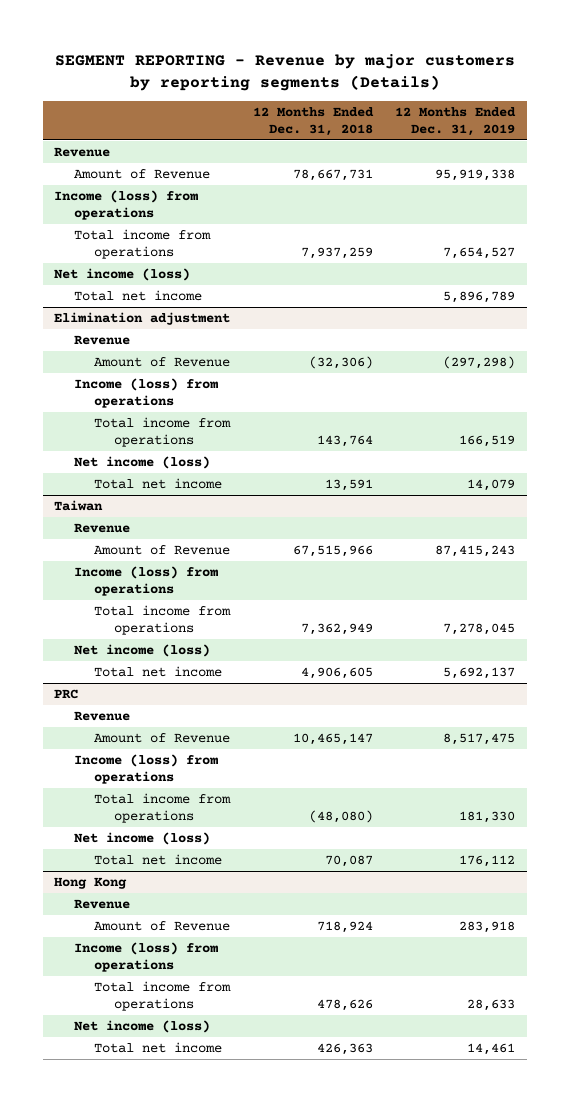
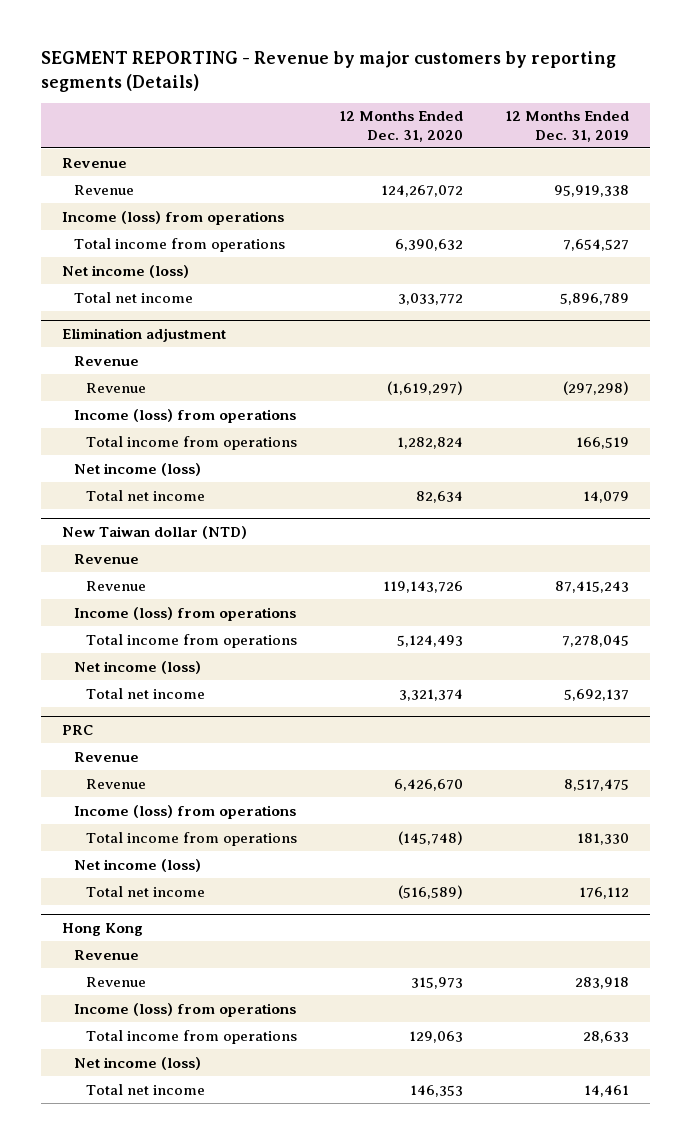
[252,107,374,137] 12 Months Ended Dec. 31, 2018 -> none
none -> [339,111,464,142] 12 Months Ended Dec. 31, 2020
[74,169,211,180] Amount of Revenue -> [74,184,135,195] Revenue
[94,357,231,368] Amount of Revenue -> [86,382,147,393] Revenue
[54,500,104,512] Taiwan -> [61,525,247,539] New Taiwan dollar (NTD)
[94,545,231,556] Amount of Revenue -> [86,580,147,591] Revenue
[94,733,231,744] Amount of Revenue -> [86,778,147,789] Revenue
[94,921,231,932] Amount of Revenue -> [86,976,147,987] Revenue

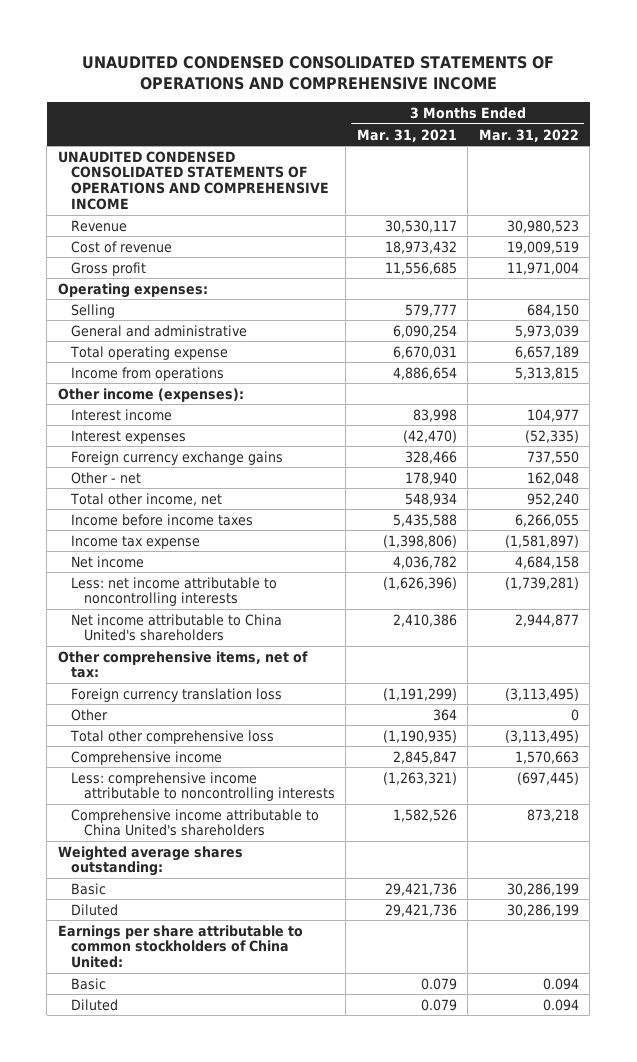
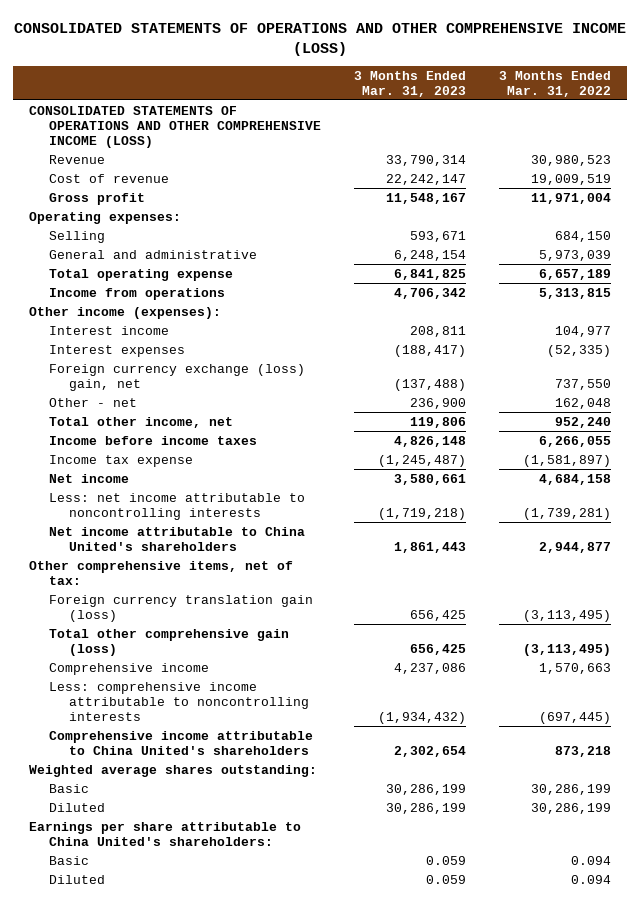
[82,55,555,90] UNAUDITED CONDENSED CONSOLIDATED STATEMENTS OF OPERATIONS AND COMPREHENSIVE INCOME -> [14,22,627,56] CONSOLIDATED STATEMENTS OF OPERATIONS AND OTHER COMPREHENSIVE INCOME (LOSS)
[356,128,457,142] Mar. 31, 2021 -> none
none -> [353,70,466,97] 3 Months Ended Mar. 31, 2023
[57,150,329,211] UNAUDITED CONDENSED CONSOLIDATED STATEMENTS OF OPERATIONS AND COMPREHENSIVE INCOME -> [29,105,322,148] CONSOLIDATED STATEMENTS OF OPERATIONS AND OTHER COMPREHENSIVE INCOME (LOSS)
[70,450,283,465] Foreign currency exchange gains -> [49,363,306,391] Foreign currency exchange (loss) gain, net
[70,708,108,721] Other -> none
[70,687,282,702] Foreign currency translation loss -> [49,594,314,622] Foreign currency translation gain (loss)
[69,729,274,744] Total other comprehensive loss -> [49,628,290,656] Total other comprehensive gain (loss)
[57,924,303,969] Earnings per share attributable to common stockholders of China United: -> [29,821,302,846] Earnings per share attributable to China United's shareholders:

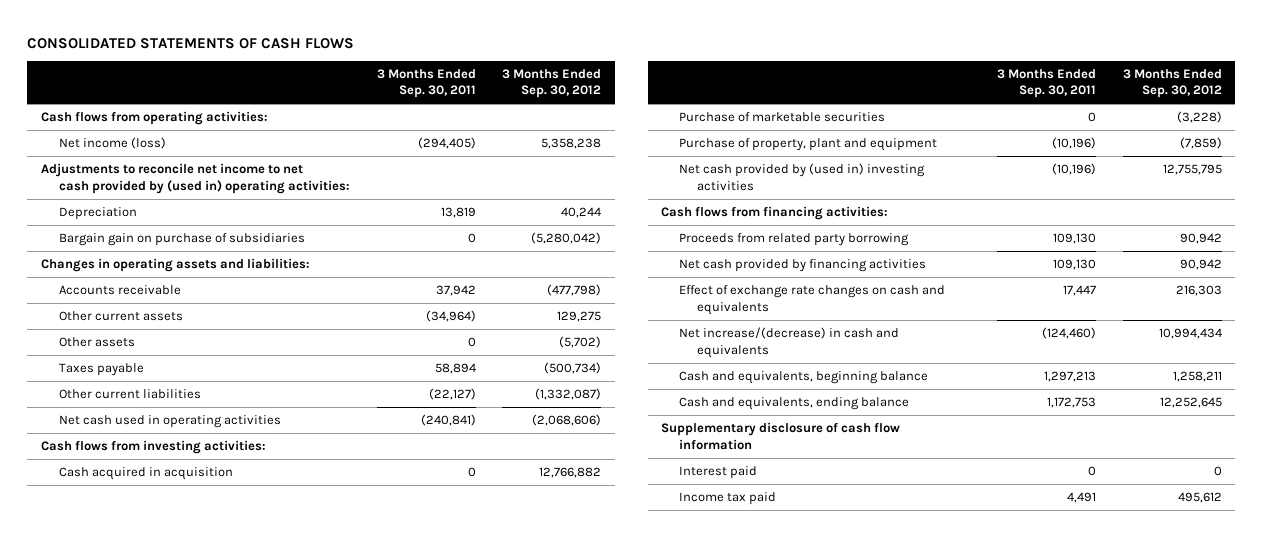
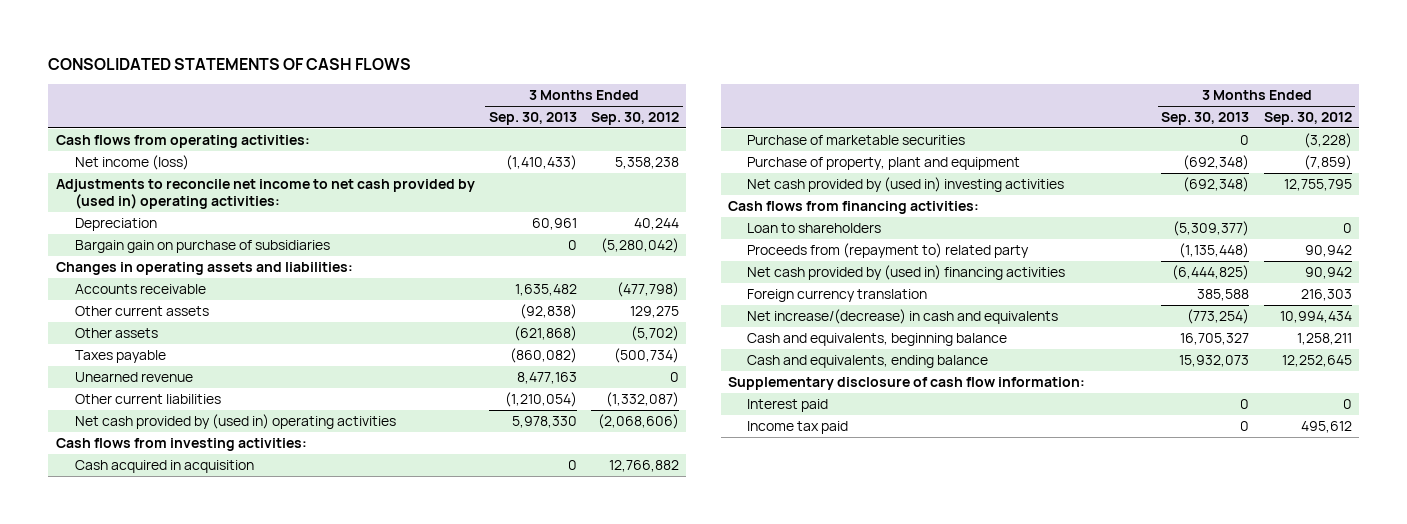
[376,69,476,99] 3 Months Ended Sep. 30, 2011 -> none
none -> [488,112,577,126] Sep. 30, 2013
none -> [74,372,193,383] Unearned revenue
[58,415,281,429] Net cash used in operating activities -> [74,414,396,430] Net cash provided by (used in) operating activities
none -> [747,223,882,234] Loan to shareholders
[678,233,909,247] Proceeds from related party borrowing -> [747,243,1030,259] Proceeds from (repayment to) related party
[678,259,926,273] Net cash provided by financing activities -> [747,265,1066,281] Net cash provided by (used in) financing activities
[678,285,945,315] Effect of exchange rate changes on cash and equivalents -> [747,289,928,303] Foreign currency translation
[660,422,900,450] Supplementary disclosure of cash flow information -> [728,377,1086,391] Supplementary disclosure of cash flow information:

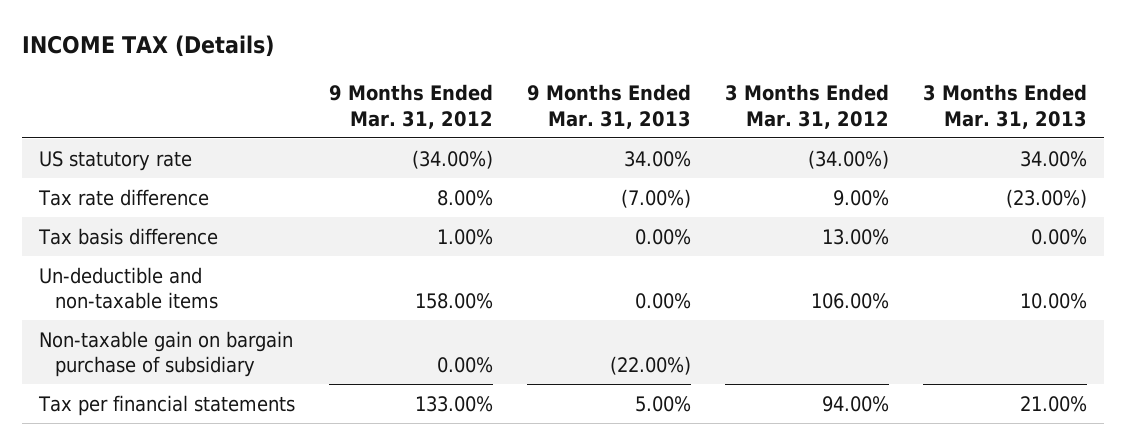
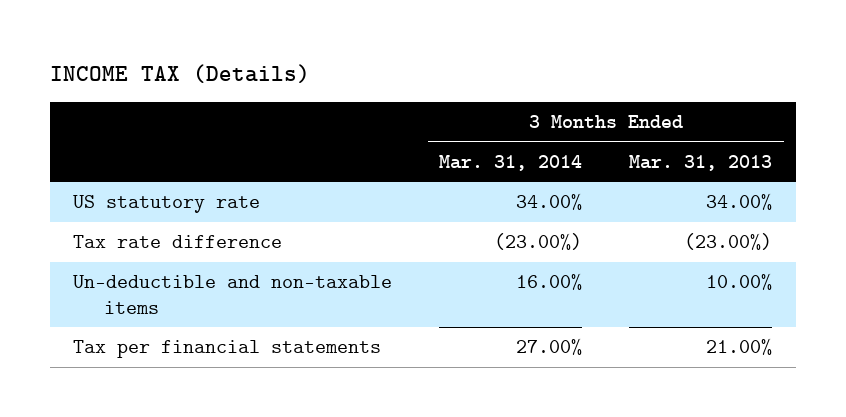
[329,84,494,129] 9 Months Ended Mar. 31, 2012 -> none
[527,84,692,129] 9 Months Ended Mar. 31, 2013 -> none
[724,84,889,129] 3 Months Ended Mar. 31, 2012 -> none
none -> [439,154,583,171] Mar. 31, 2014
[38,227,219,245] Tax basis difference -> none
[39,330,294,378] Non-taxable gain on bargain purchase of subsidiary -> none

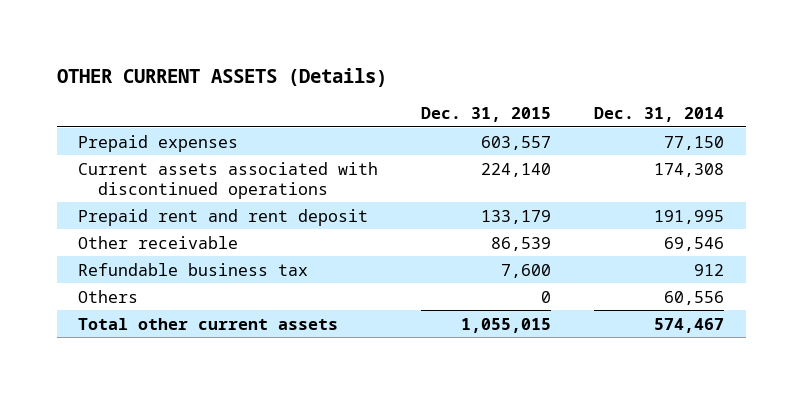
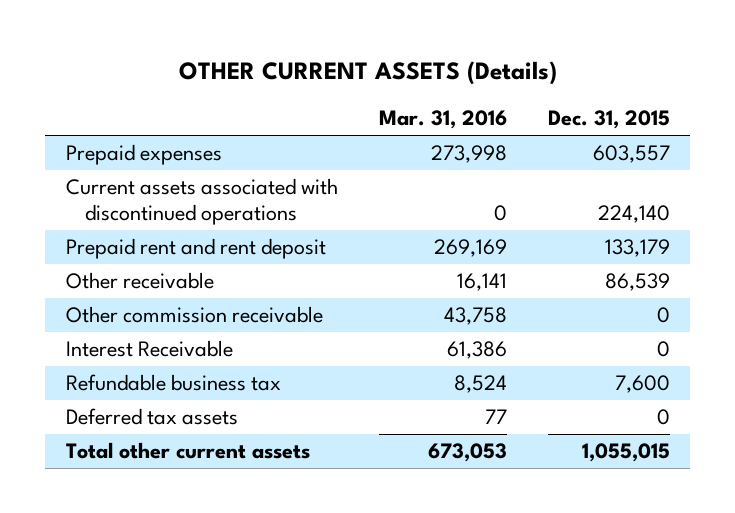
[594,107,725,123] Dec. 31, 2014 -> none
none -> [378,110,507,130] Mar. 31, 2016
none -> [65,306,323,324] Other commission receivable
none -> [65,340,233,358] Interest Receivable
[78,289,139,303] Others -> none
none -> [65,408,238,426] Deferred tax assets

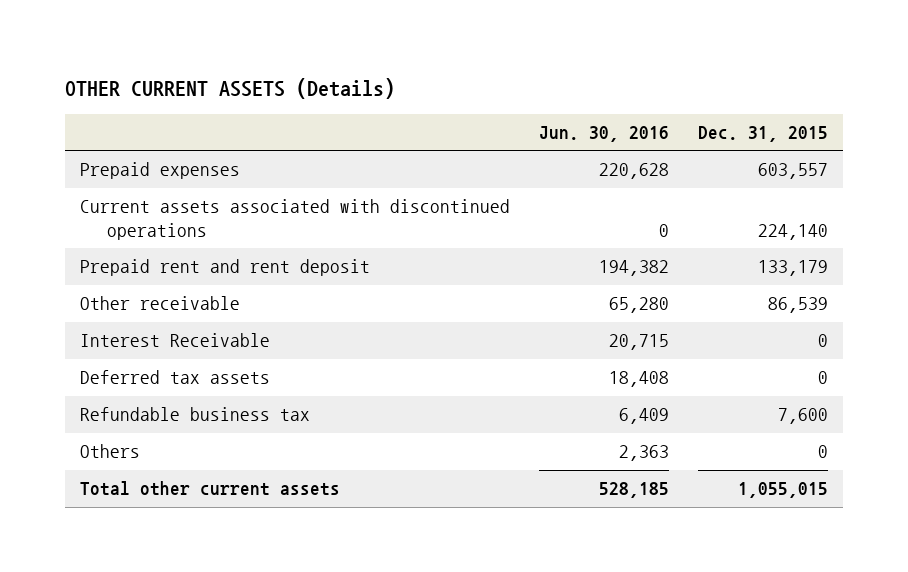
[378,110,507,130] Mar. 31, 2016 -> none
none -> [539,126,670,143] Jun. 30, 2016
[65,306,323,324] Other commission receivable -> none
[65,374,281,392] Refundable business tax -> [80,407,311,422] Refundable business tax
none -> [80,444,141,459] Others

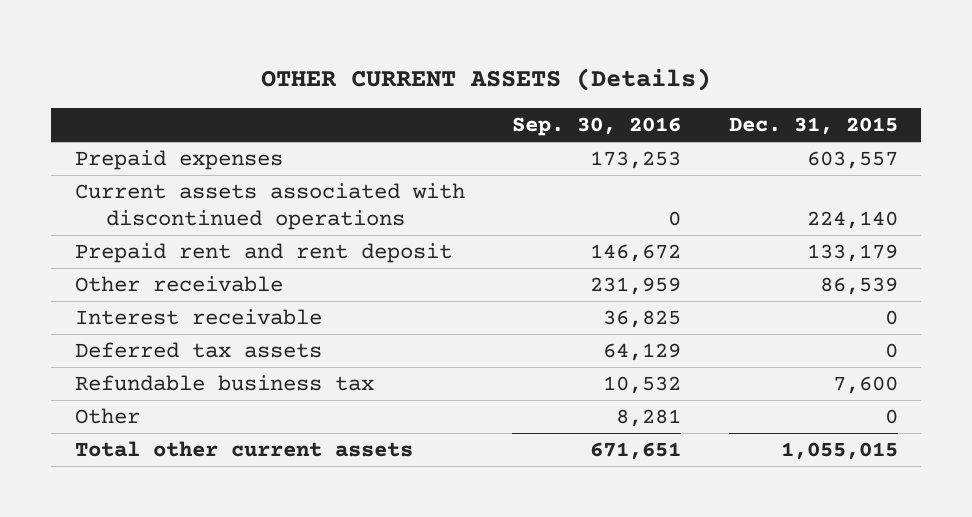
[539,126,670,143] Jun. 30, 2016 -> none
none -> [512,117,682,137] Sep. 30, 2016
[80,333,271,348] Interest Receivable -> [74,308,322,325] Interest receivable
[80,444,141,459] Others -> [74,407,140,424] Other

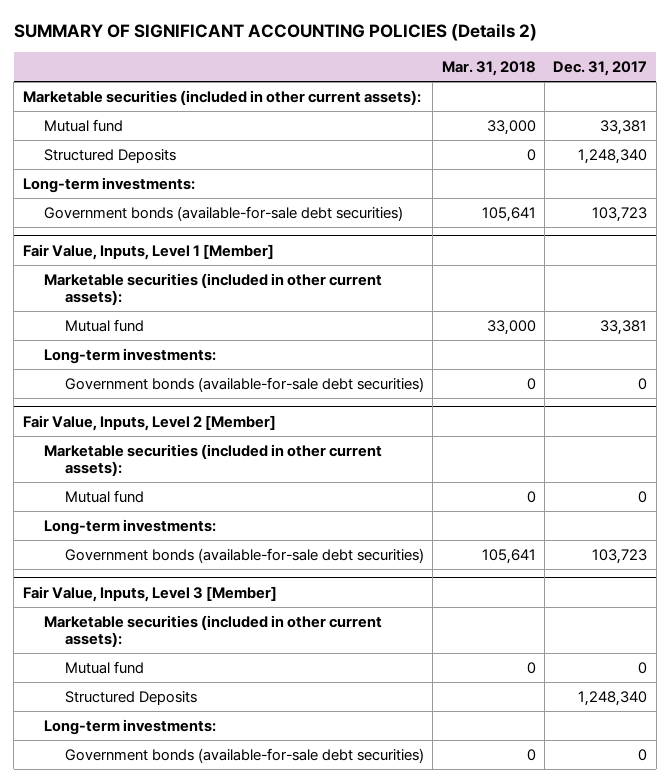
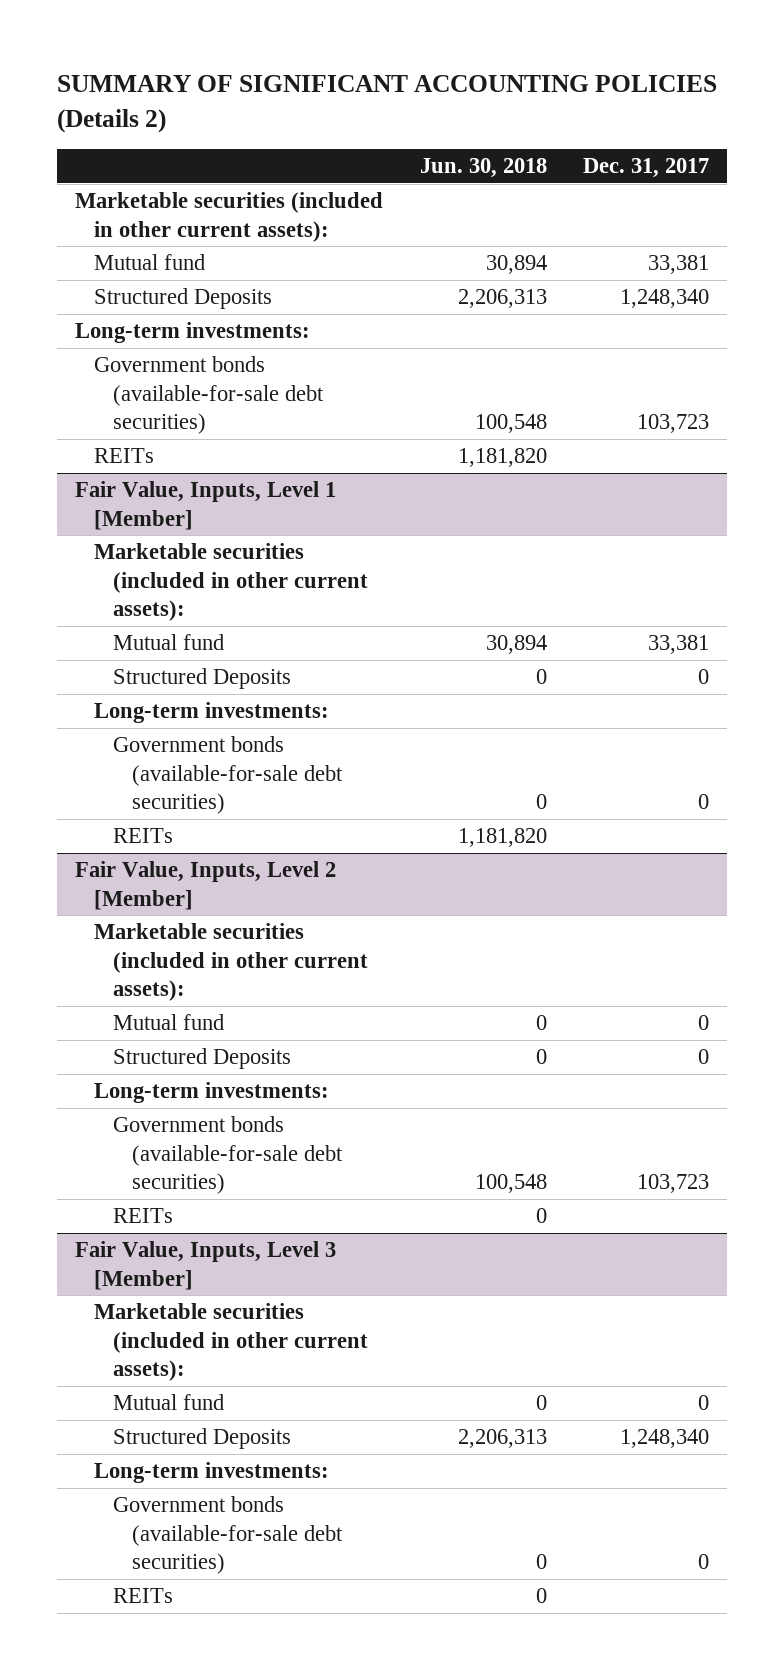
[441,61,536,77] Mar. 31, 2018 -> none
none -> [419,158,547,179] Jun. 30, 2018
none -> [94,448,155,464] REITs
none -> [113,668,292,690] Structured Deposits
none -> [113,828,174,844] REITs
none -> [113,1048,292,1070] Structured Deposits
none -> [113,1208,174,1224] REITs
none -> [113,1588,174,1604] REITs

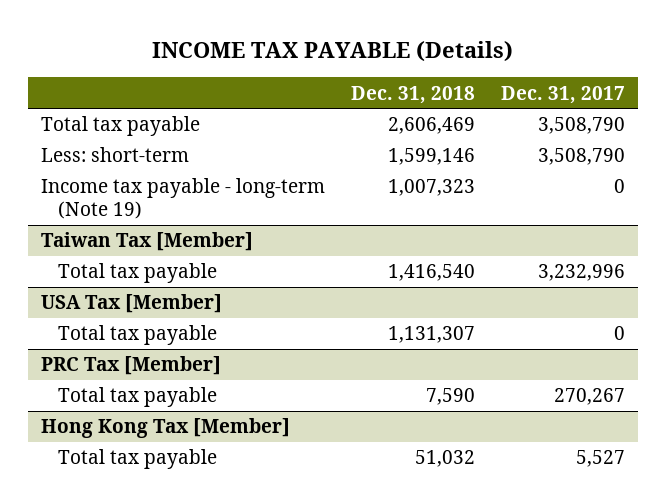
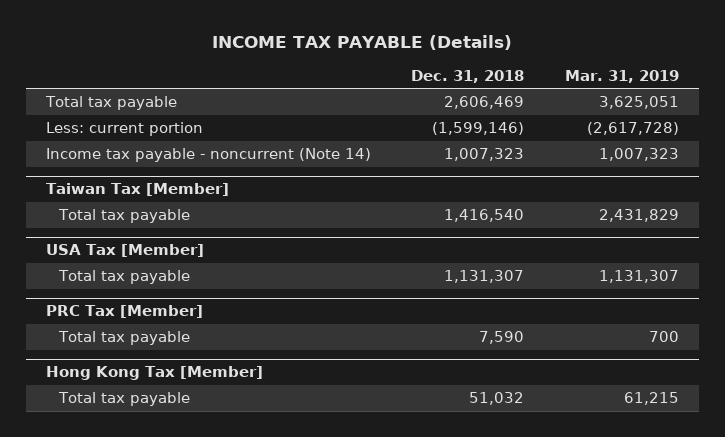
[501,85,626,104] Dec. 31, 2017 -> none
none -> [564,69,679,83] Mar. 31, 2019
[41,147,190,163] Less: short-term -> [46,122,204,137] Less: current portion
[388,148,476,166] 1,599,146 -> [432,122,525,136] (1,599,146)
[41,178,326,220] Income tax payable - long-term (Note 19) -> [46,148,372,163] Income tax payable - noncurrent (Note 14)

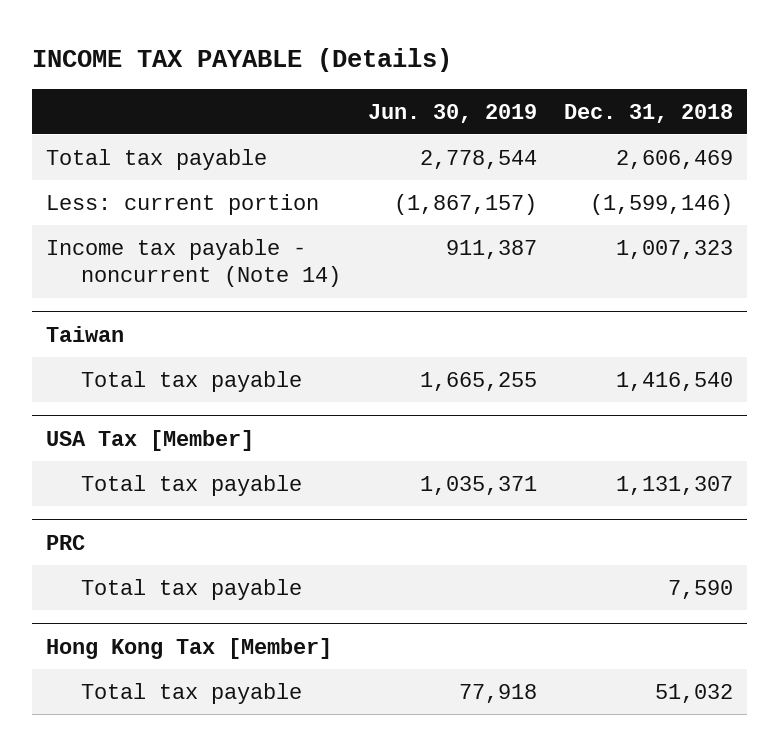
[564,69,679,83] Mar. 31, 2019 -> none
none -> [367,103,537,123] Jun. 30, 2019
[46,183,230,197] Taiwan Tax [Member] -> [45,325,124,342] Taiwan
[46,305,204,319] PRC Tax [Member] -> [45,534,85,550] PRC

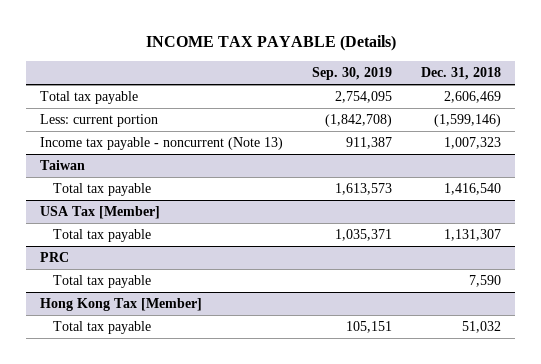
[367,103,537,123] Jun. 30, 2019 -> none
none -> [312,67,393,81] Sep. 30, 2019
[45,238,341,288] Income tax payable - noncurrent (Note 14) -> [40,137,284,151] Income tax payable - noncurrent (Note 13)

